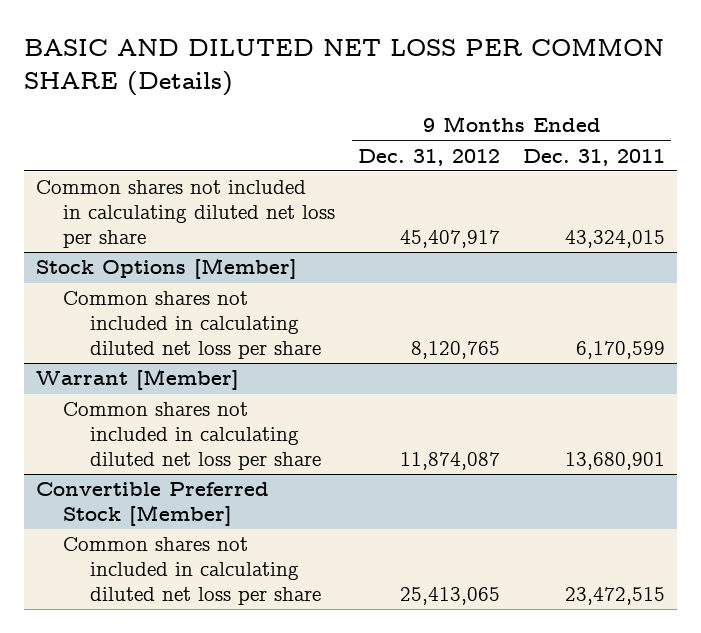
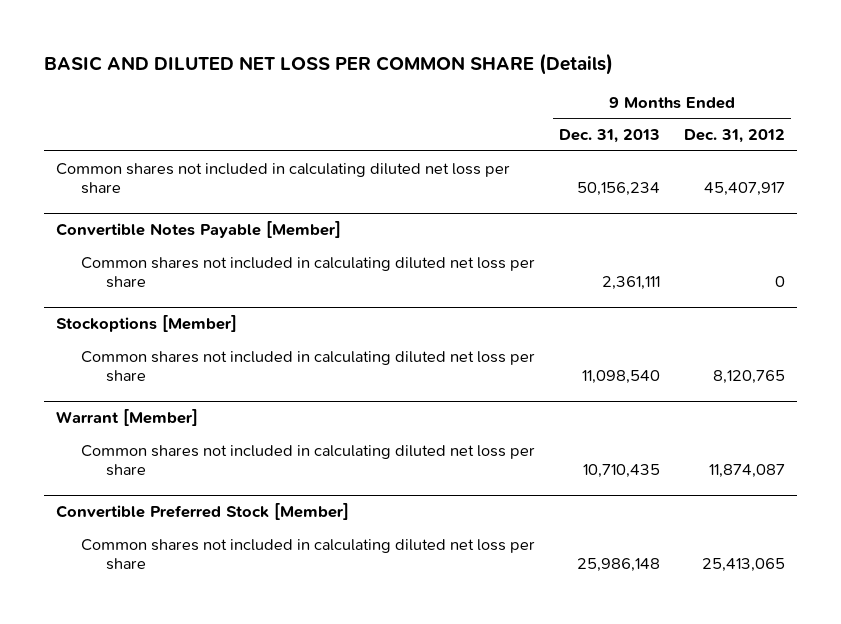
[523,148,666,166] Dec. 31, 2011 -> none
none -> [558,129,660,144] Dec. 31, 2013
[35,258,297,280] Stock Options [Member] -> none
none -> [56,221,342,239] Convertible Notes Payable [Member]
none -> [80,256,535,289] Common shares not included in calculating diluted net loss per share
none -> [56,315,238,333] Stockoptions [Member]

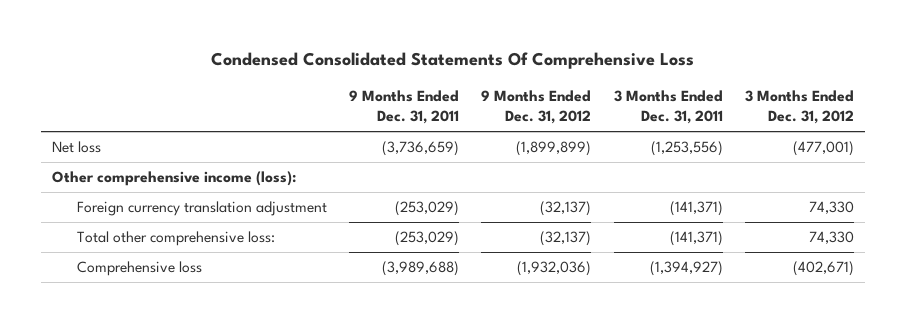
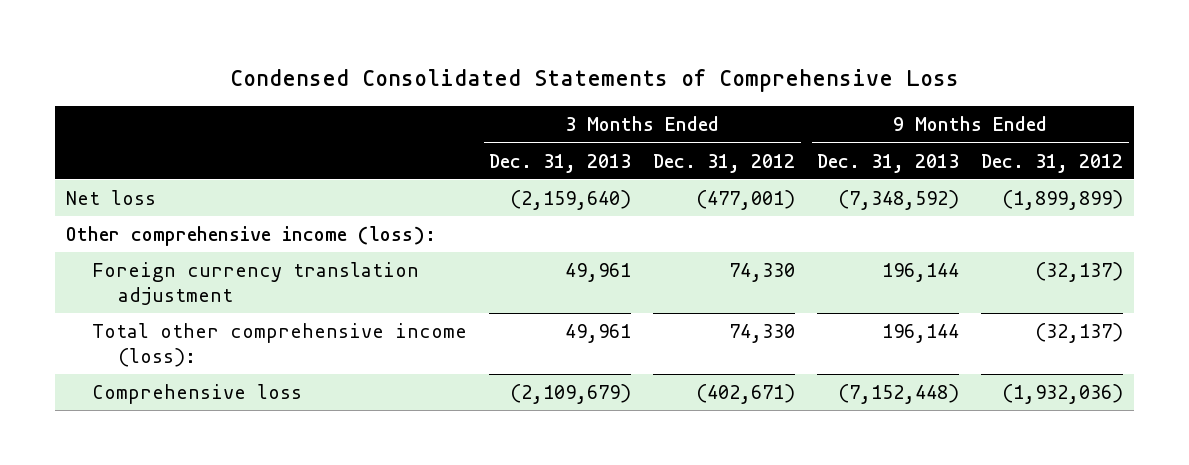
[211,52,695,70] Condensed Consolidated Statements Of Comprehensive Loss -> [229,69,959,93] Condensed Consolidated Statements of Comprehensive Loss
[349,90,460,125] 9 Months Ended Dec. 31, 2011 -> none
[613,90,723,125] 3 Months Ended Dec. 31, 2011 -> none
none -> [489,153,632,173] Dec. 31, 2013
none -> [817,153,960,173] Dec. 31, 2013
[76,231,275,247] Total other comprehensive loss: -> [92,323,468,368] Total other comprehensive income (loss):

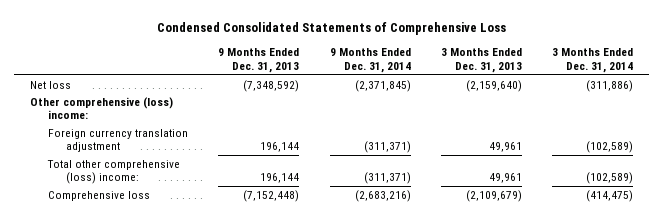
[653,153,796,173] Dec. 31, 2012 -> none
[981,153,1124,173] Dec. 31, 2012 -> none
none -> [329,48,411,74] 9 Months Ended Dec. 31, 2014
none -> [552,48,634,74] 3 Months Ended Dec. 31, 2014
[66,226,437,247] Other comprehensive income (loss): -> [29,96,173,120] Other comprehensive (loss) income:
[92,323,468,368] Total other comprehensive income (loss): -> [46,159,180,185] Total other comprehensive (loss) income:

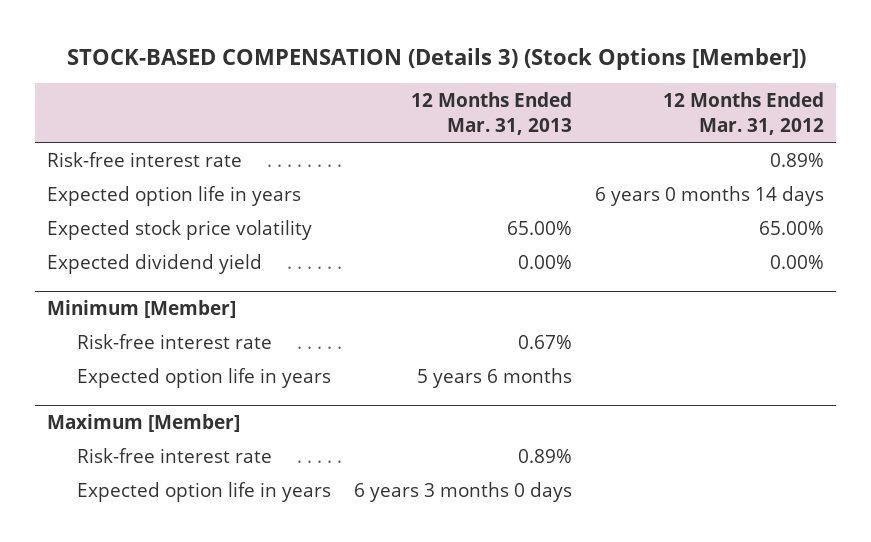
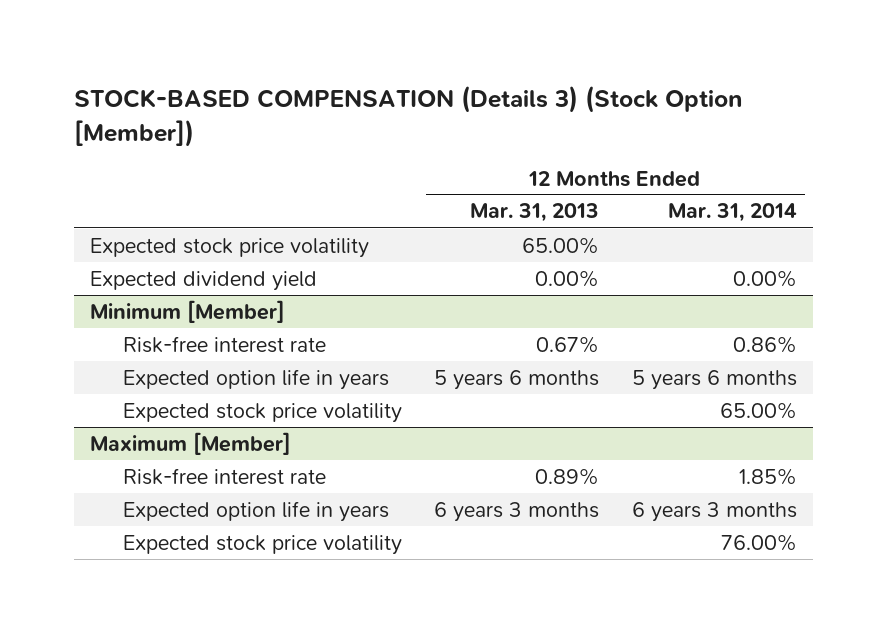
[66,47,806,70] STOCK-BASED COMPENSATION (Details 3) (Stock Options [Member]) -> [74,85,743,147] STOCK-BASED COMPENSATION (Details 3) (Stock Option [Member])
[663,92,825,135] 12 Months Ended Mar. 31, 2012 -> none
none -> [667,203,797,223] Mar. 31, 2014
[46,151,242,167] Risk-free interest rate -> none
[46,185,301,206] Expected option life in years -> none
none -> [123,402,403,423] Expected stock price volatility
[353,481,572,502] 6 years 3 months 0 days -> [434,501,600,522] 6 years 3 months
none -> [123,534,403,555] Expected stock price volatility

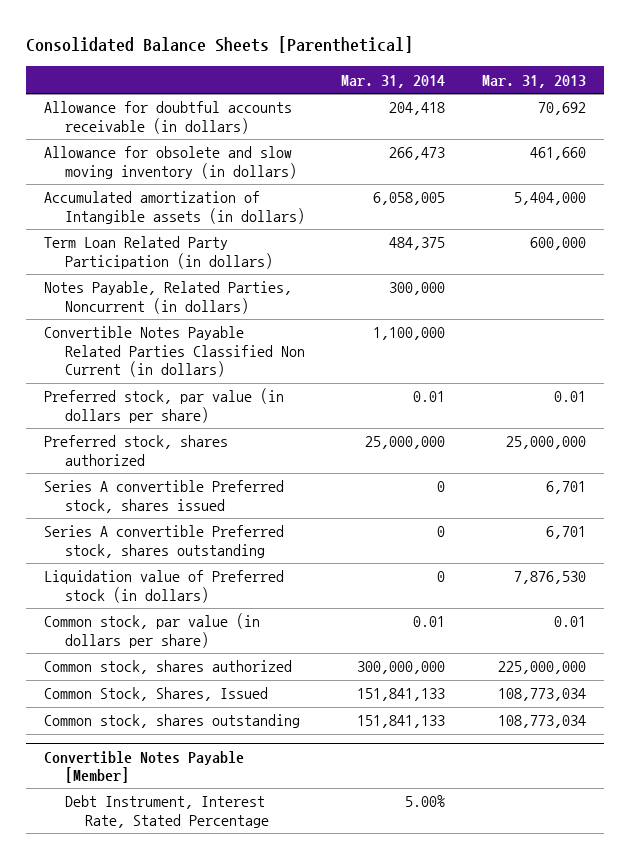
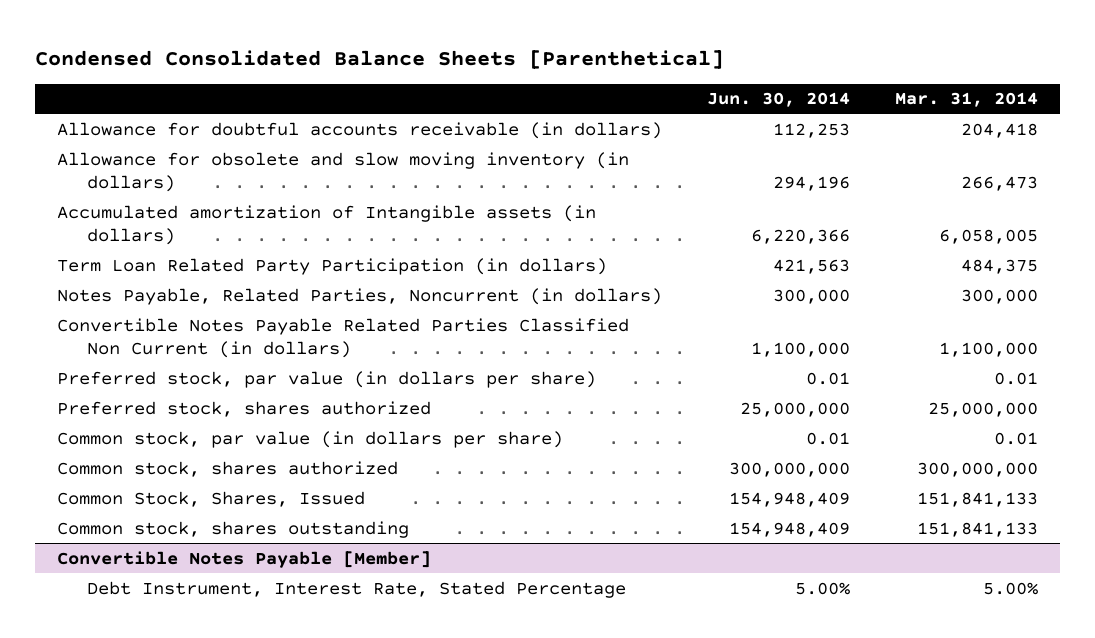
[26,36,414,54] Consolidated Balance Sheets [Parenthetical] -> [34,49,724,69] Condensed Consolidated Balance Sheets [Parenthetical]
[481,74,586,88] Mar. 31, 2013 -> none
none -> [707,92,851,108] Jun. 30, 2014
[44,480,285,513] Series A convertible Preferred stock, shares issued -> none
[44,525,285,558] Series A convertible Preferred stock, shares outstanding -> none
[44,570,285,603] Liquidation value of Preferred stock (in dollars) -> none

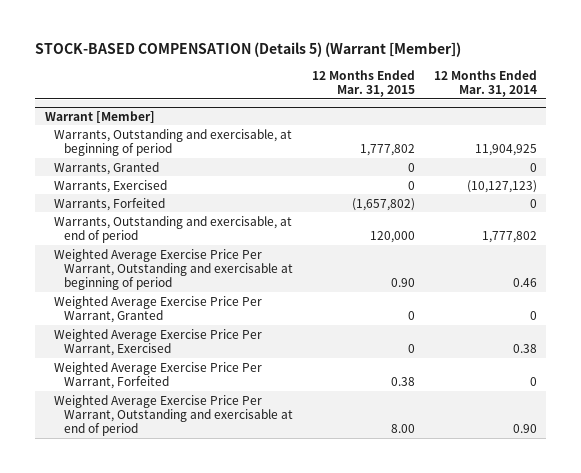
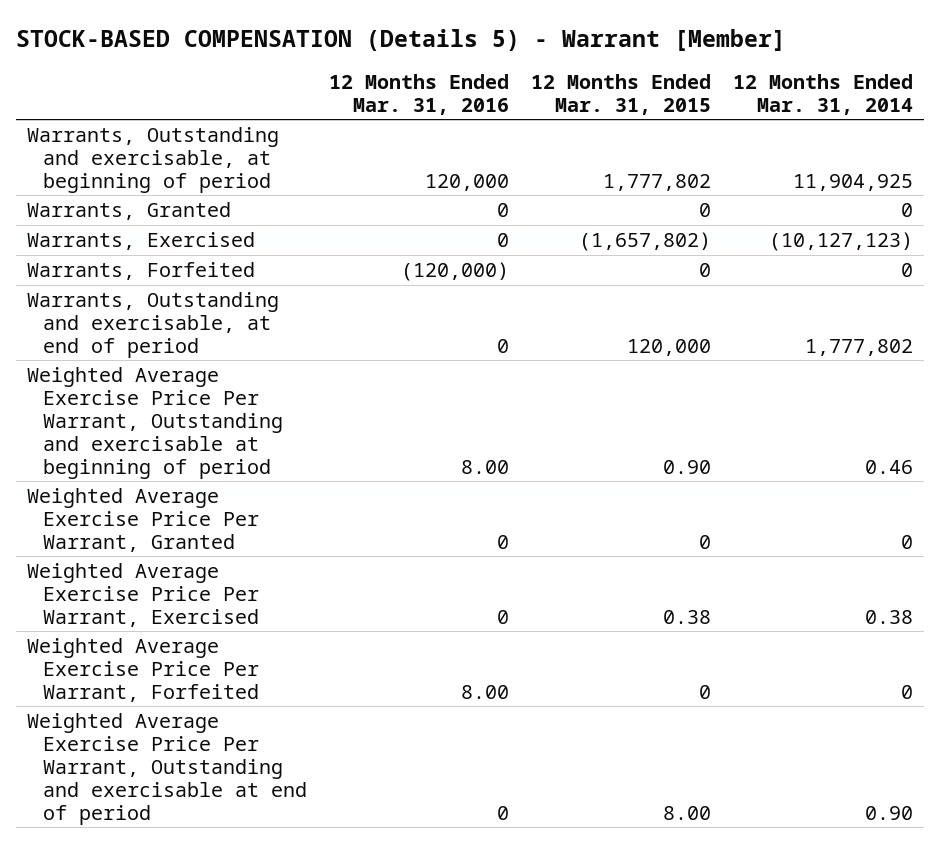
[35,41,462,57] STOCK-BASED COMPENSATION (Details 5) (Warrant [Member]) -> [16,28,787,51] STOCK-BASED COMPENSATION (Details 5) - Warrant [Member]
none -> [329,73,510,115] 12 Months Ended Mar. 31, 2016
[44,110,155,123] Warrant [Member] -> none
[407,180,415,190] 0 -> [579,231,712,251] (1,657,802)
[351,197,415,211] (1,657,802) -> [699,262,712,277] 0
[407,343,415,353] 0 -> [663,609,712,624] 0.38
[390,376,415,386] 0.38 -> [699,684,712,699] 0

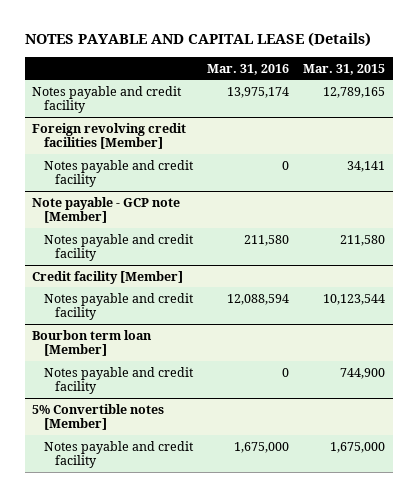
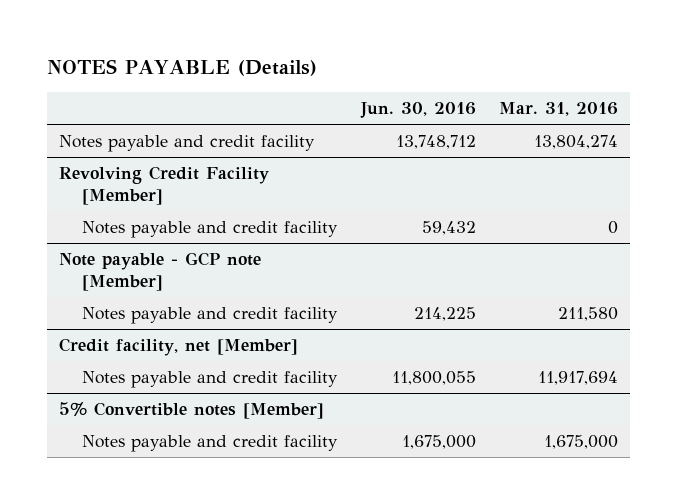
[24,32,371,48] NOTES PAYABLE AND CAPITAL LEASE (Details) -> [47,59,318,77] NOTES PAYABLE (Details)
[303,63,386,75] Mar. 31, 2015 -> none
none -> [359,101,476,118] Jun. 30, 2016
[226,86,289,98] 13,975,174 -> [534,135,619,150] 13,804,274
[31,122,186,150] Foreign revolving credit facilities [Member] -> [58,166,269,206] Revolving Credit Facility [Member]
[31,329,152,357] Bourbon term loan [Member] -> none
[43,366,194,395] Notes payable and credit facility -> none
[31,270,183,284] Credit facility [Member] -> [58,338,298,357] Credit facility, net [Member]
[226,293,289,305] 12,088,594 -> [538,371,619,386] 11,917,694

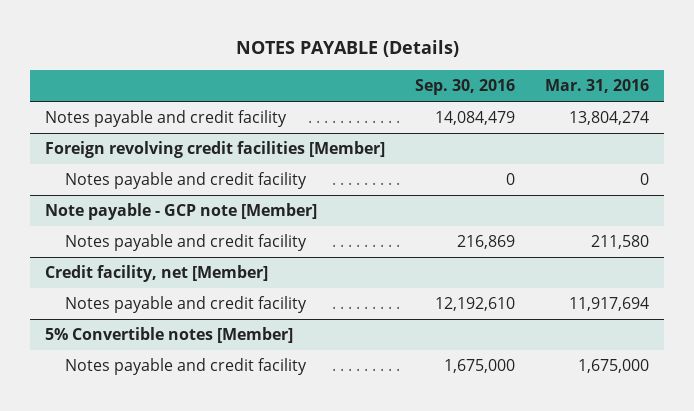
[359,101,476,118] Jun. 30, 2016 -> none
none -> [415,79,516,96] Sep. 30, 2016
[58,166,269,206] Revolving Credit Facility [Member] -> [44,141,385,159] Foreign revolving credit facilities [Member]

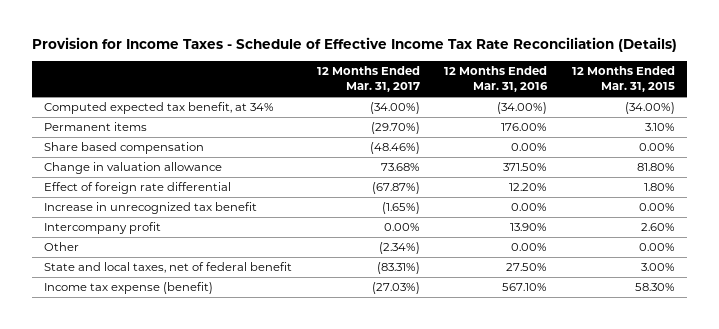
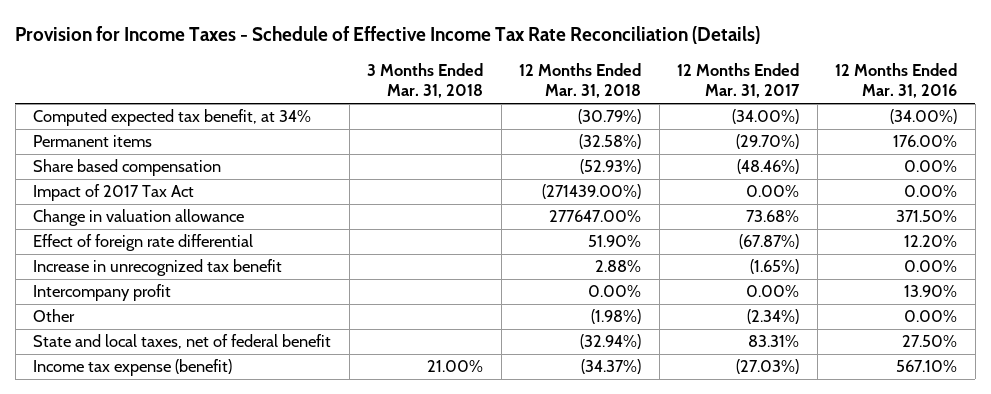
[571,66,675,93] 12 Months Ended Mar. 31, 2015 -> none
none -> [367,62,484,99] 3 Months Ended Mar. 31, 2018
none -> [519,62,642,99] 12 Months Ended Mar. 31, 2018
none -> [33,184,195,202] Impact of 2017 Tax Act
[376,262,420,275] (83.31%) -> [748,335,800,348] 83.31%

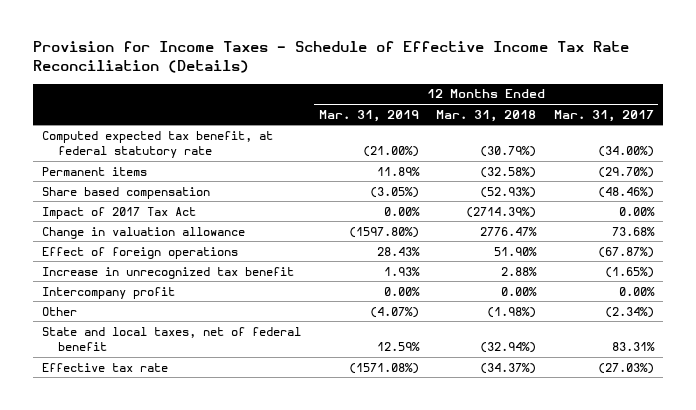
[367,62,484,99] 3 Months Ended Mar. 31, 2018 -> none
[835,62,958,99] 12 Months Ended Mar. 31, 2016 -> none
none -> [318,109,419,122] Mar. 31, 2019
[33,109,312,127] Computed expected tax benefit, at 34% -> [42,130,274,159] Computed expected tax benefit, at federal statutory rate
[542,184,642,200] (271439.00%) -> [466,206,537,218] (2714.39%)
[549,210,642,223] 277647.00% -> [480,226,538,236] 2776.47%
[33,234,254,252] Effect of foreign rate differential -> [42,246,239,259] Effect of foreign operations
[33,359,233,377] Income tax expense (benefit) -> [42,362,169,372] Effective tax rate

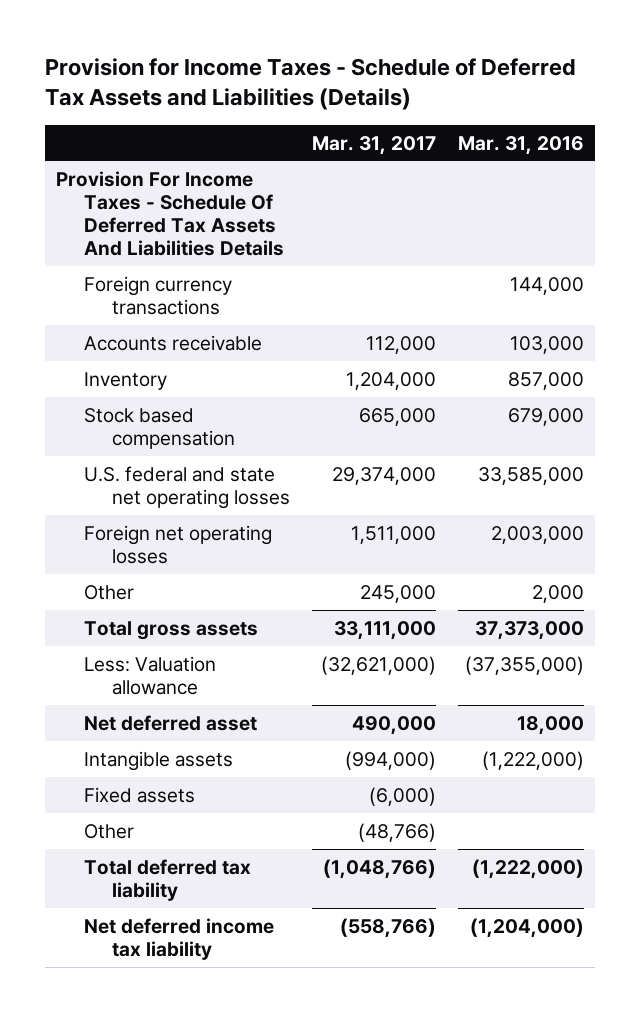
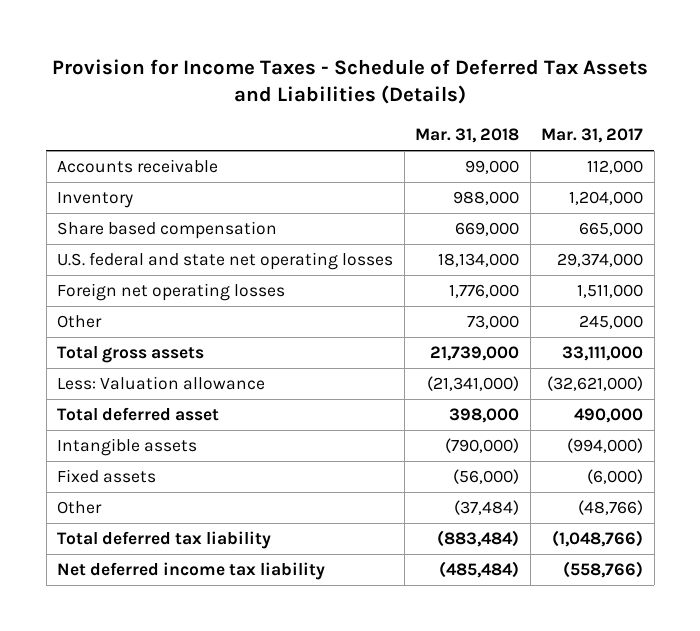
[457,135,584,155] Mar. 31, 2016 -> none
none -> [415,128,520,144] Mar. 31, 2018
[56,170,285,256] Provision For Income Taxes - Schedule Of Deferred Tax Assets And Liabilities Details -> none
[84,275,233,315] Foreign currency transactions -> none
[84,407,235,449] Stock based compensation -> [57,221,278,240] Share based compensation
[84,714,258,731] Net deferred asset -> [57,407,220,422] Total deferred asset

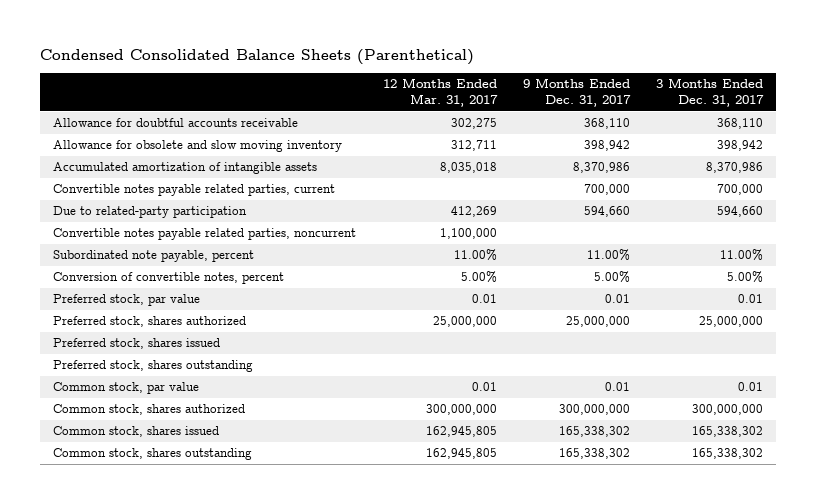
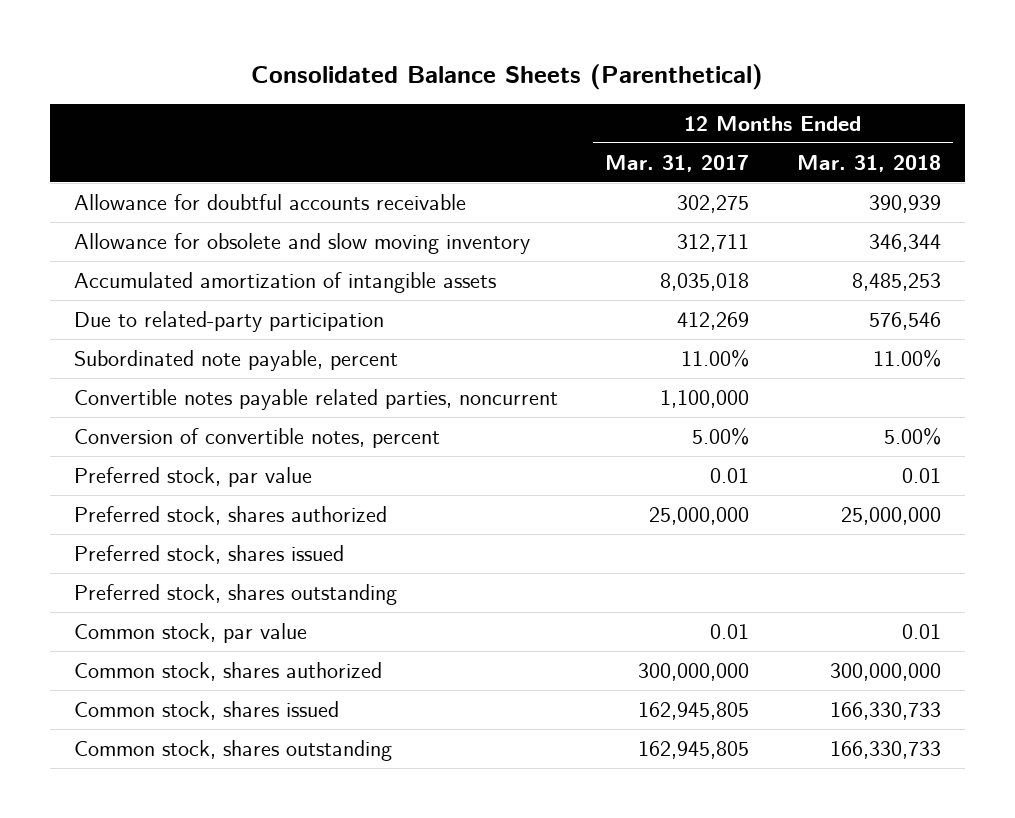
[40,49,475,66] Condensed Consolidated Balance Sheets (Parenthetical) -> [251,63,764,90] Consolidated Balance Sheets (Parenthetical)
[522,78,631,108] 9 Months Ended Dec. 31, 2017 -> none
[655,78,764,108] 3 Months Ended Dec. 31, 2017 -> none
none -> [797,154,942,172] Mar. 31, 2018
[53,184,336,197] Convertible notes payable related parties, current -> none
[53,228,357,241] Convertible notes payable related parties, noncurrent -> [73,388,558,410] Convertible notes payable related parties, noncurrent

